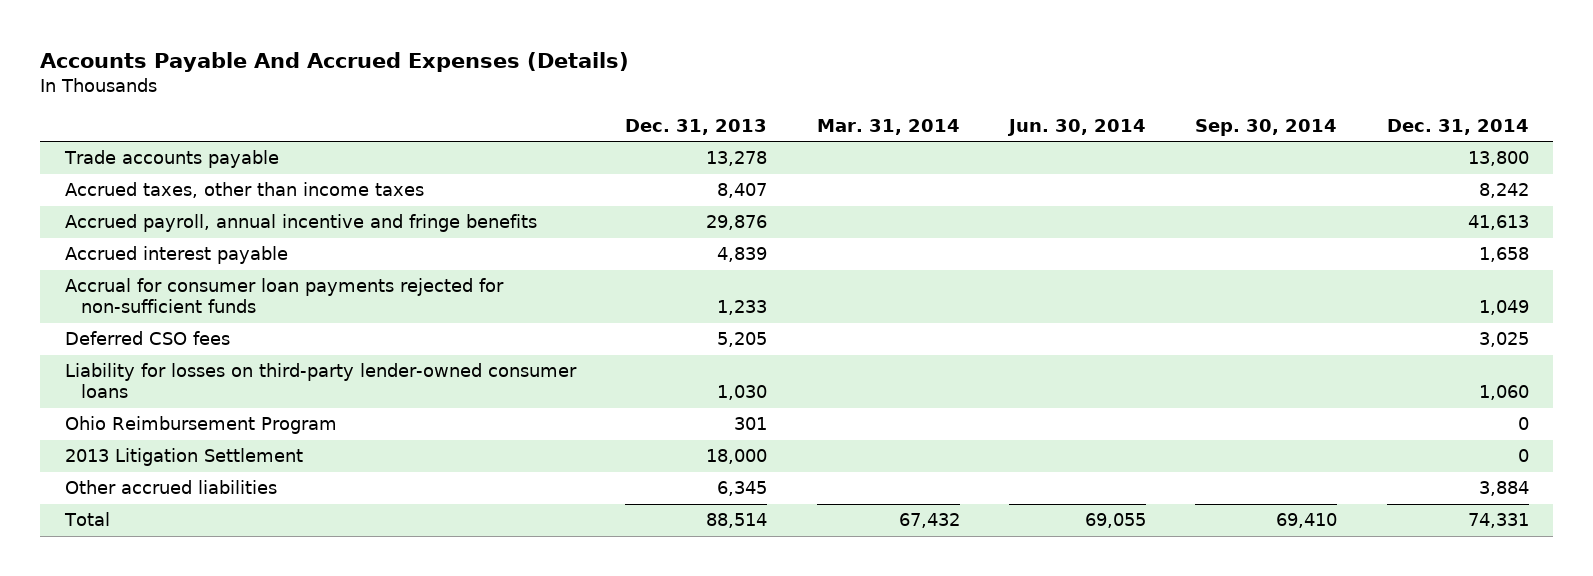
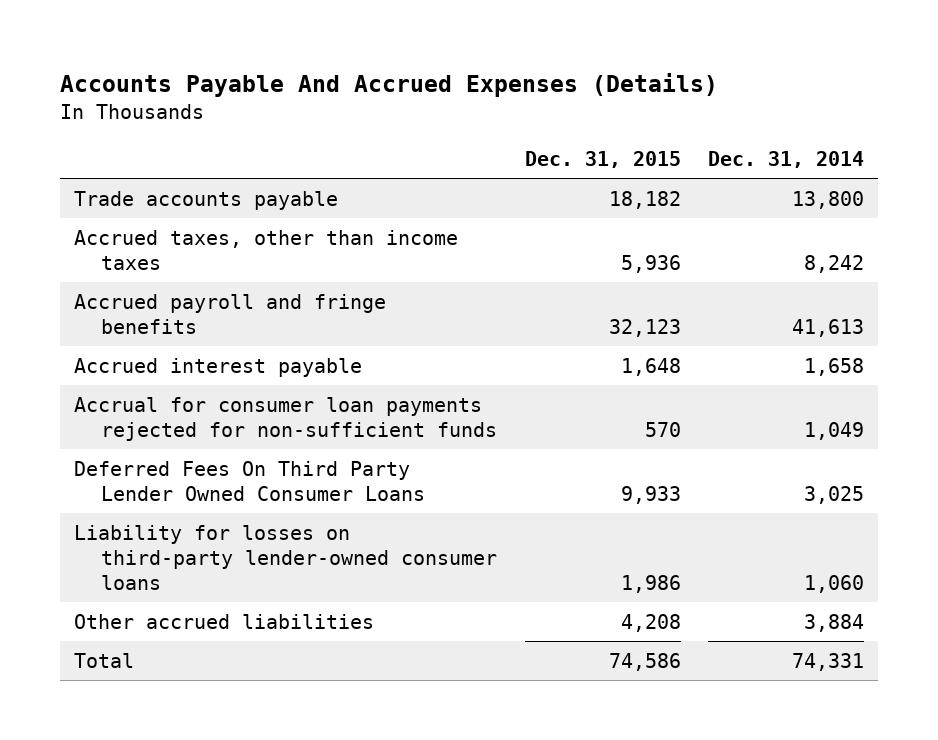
[625,119,768,136] Dec. 31, 2013 -> none
[816,119,960,136] Mar. 31, 2014 -> none
[1006,119,1146,137] Jun. 30, 2014 -> none
[1195,119,1338,137] Sep. 30, 2014 -> none
none -> [524,150,681,168] Dec. 31, 2015
[64,214,537,233] Accrued payroll, annual incentive and fringe benefits -> [74,293,387,334] Accrued payroll and fringe benefits
[64,331,230,346] Deferred CSO fees -> [74,460,426,501] Deferred Fees On Third Party Lender Owned Consumer Loans
[64,416,337,435] Ohio Reimbursement Program -> none
[64,448,303,467] 2013 Litigation Settlement -> none

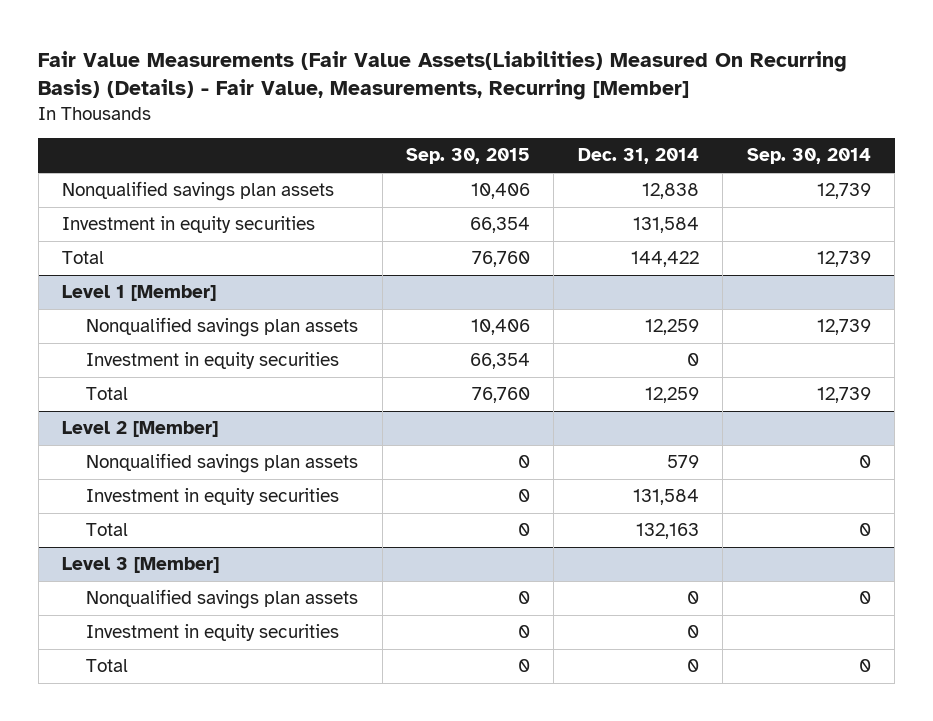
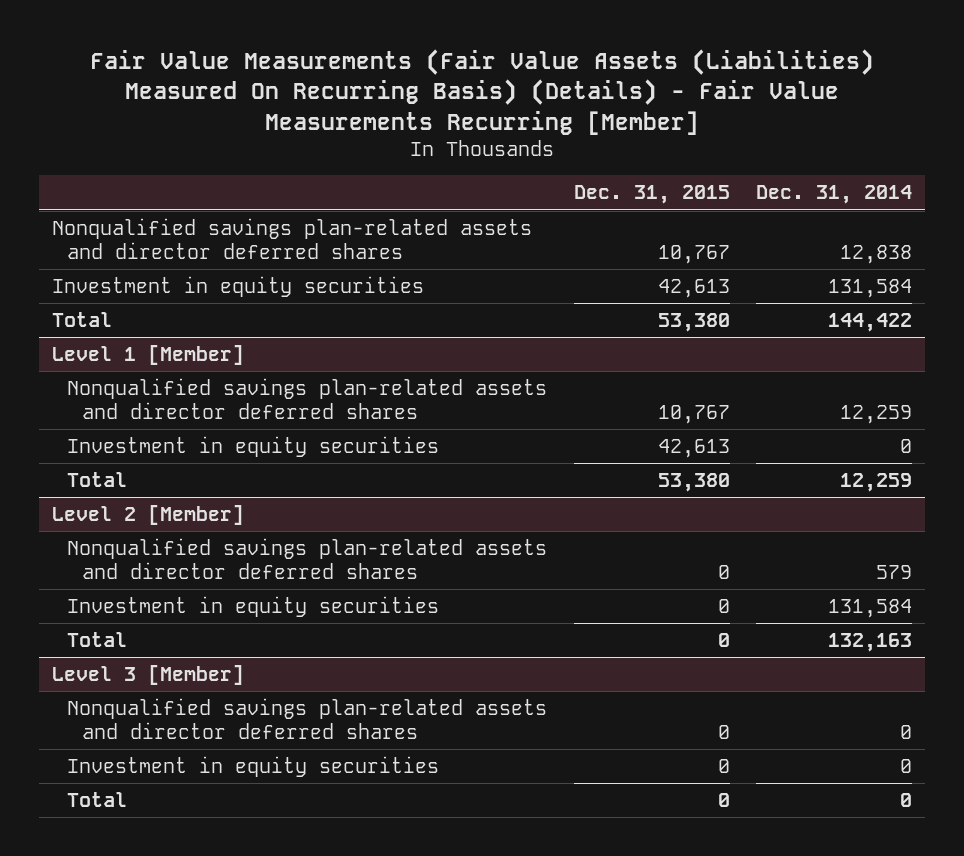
[38,50,848,101] Fair Value Measurements (Fair Value Assets(Liabilities) Measured On Recurring Basis) (Details) - Fair Value, Measurements, Recurring [Member] -> [90,49,875,135] Fair Value Measurements (Fair Value Assets (Liabilities) Measured On Recurring Basis) (Details) - Fair Value Measurements Recurring [Member]
[406,148,531,165] Sep. 30, 2015 -> none
[746,148,871,165] Sep. 30, 2014 -> none
none -> [573,185,730,205] Dec. 31, 2015
[62,181,335,202] Nonqualified savings plan assets -> [52,217,533,259] Nonqualified savings plan-related assets and director deferred shares
[86,317,359,338] Nonqualified savings plan assets -> [67,377,548,419] Nonqualified savings plan-related assets and director deferred shares
[86,453,359,474] Nonqualified savings plan assets -> [67,537,548,579] Nonqualified savings plan-related assets and director deferred shares
[86,589,359,610] Nonqualified savings plan assets -> none
none -> [67,697,548,739] Nonqualified savings plan-related assets and director deferred shares

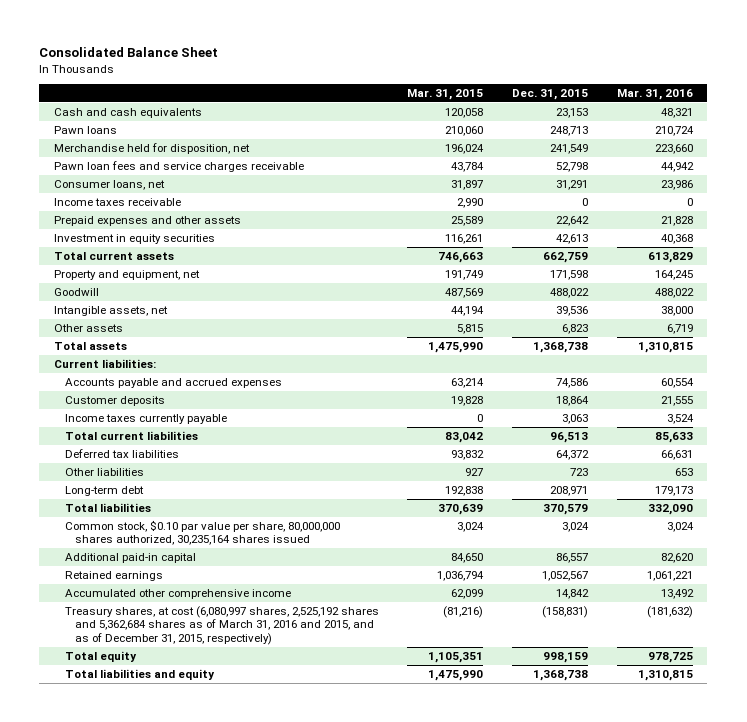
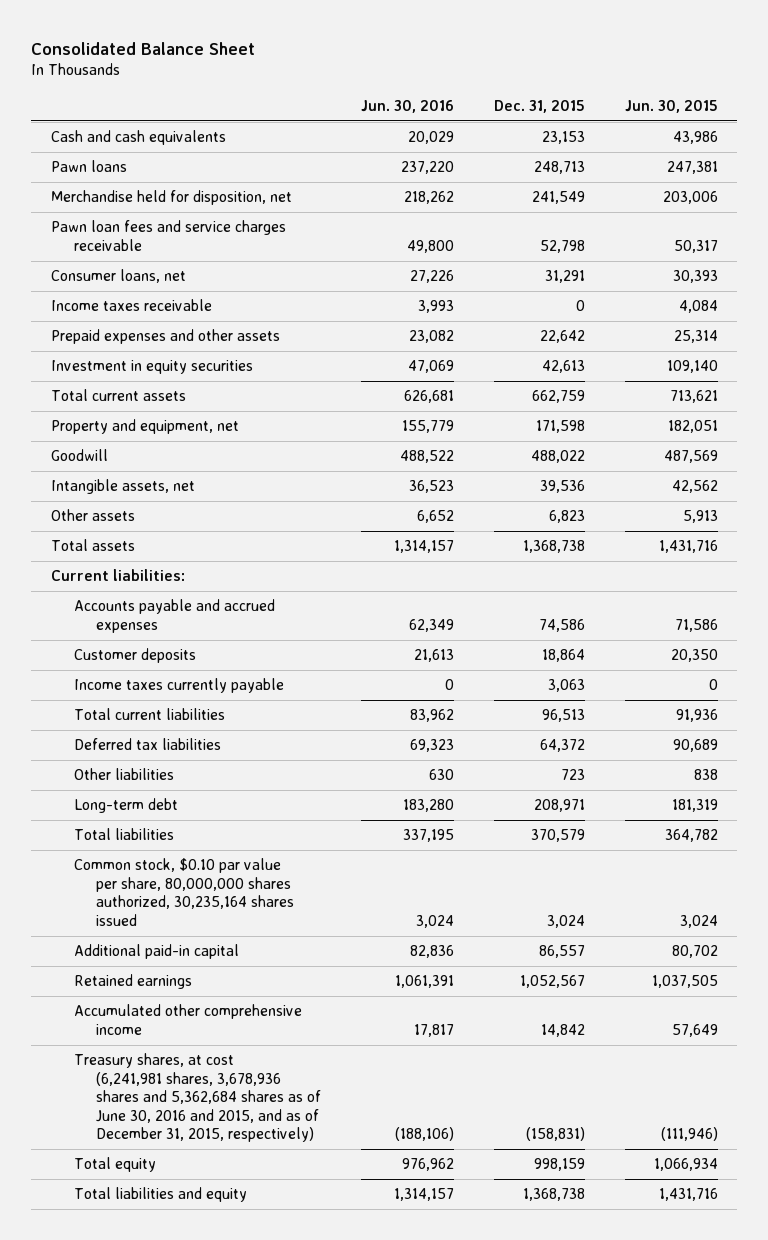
[407,88,484,100] Mar. 31, 2015 -> none
[616,88,693,100] Mar. 31, 2016 -> none
none -> [361,99,455,113] Jun. 30, 2016
none -> [624,99,718,113] Jun. 30, 2015
[64,606,379,645] Treasury shares, at cost (6,080,997 shares, 2,525,192 shares and 5,362,684 shares as of March 31, 2016 and 2015, and as of December 31, 2015, respectively) -> [73,1053,322,1143] Treasury shares, at cost (6,241,981 shares, 3,678,936 shares and 5,362,684 shares as of June 30, 2016 and 2015, and as of December 31, 2015, respectively)

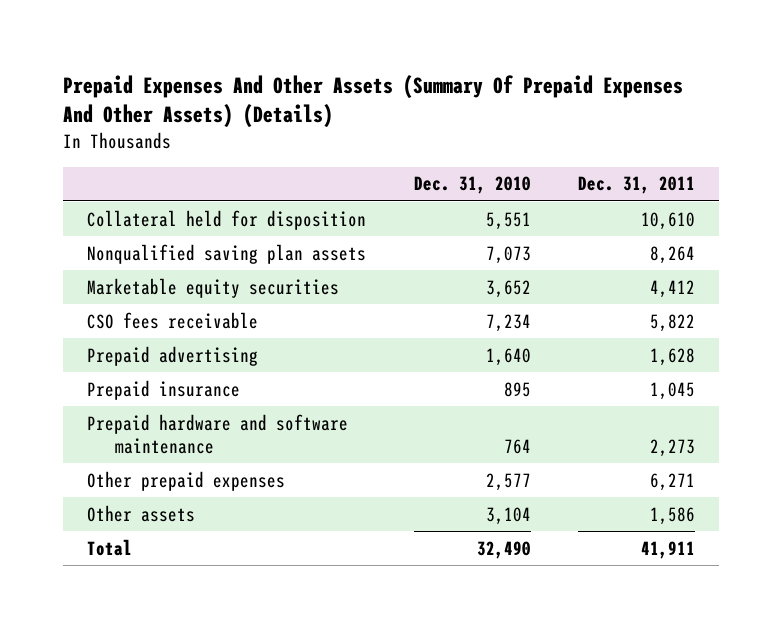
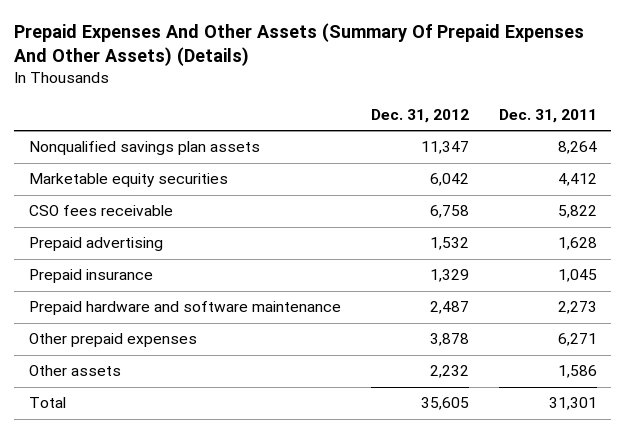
[413,176,531,195] Dec. 31, 2010 -> none
none -> [370,108,469,123] Dec. 31, 2012
[87,209,367,230] Collateral held for disposition -> none
[87,243,367,264] Nonqualified saving plan assets -> [29,141,261,156] Nonqualified savings plan assets
[641,540,696,559] 41,911 -> [548,397,597,411] 31,301

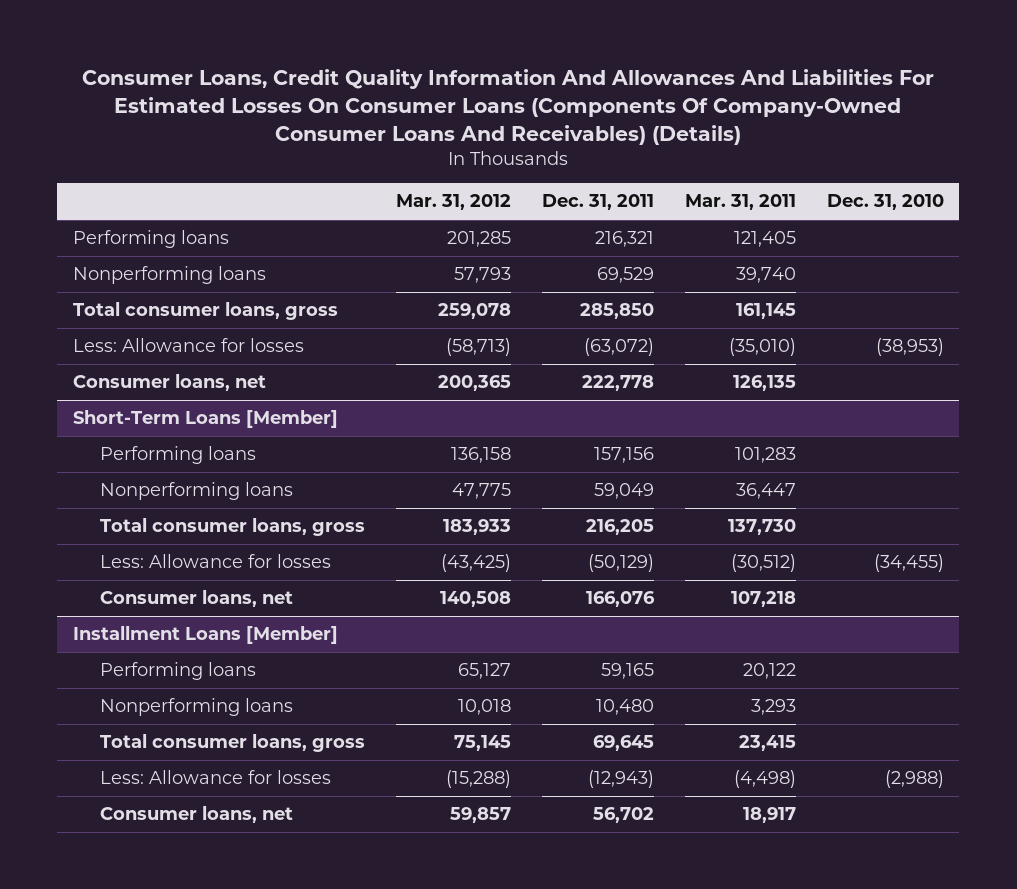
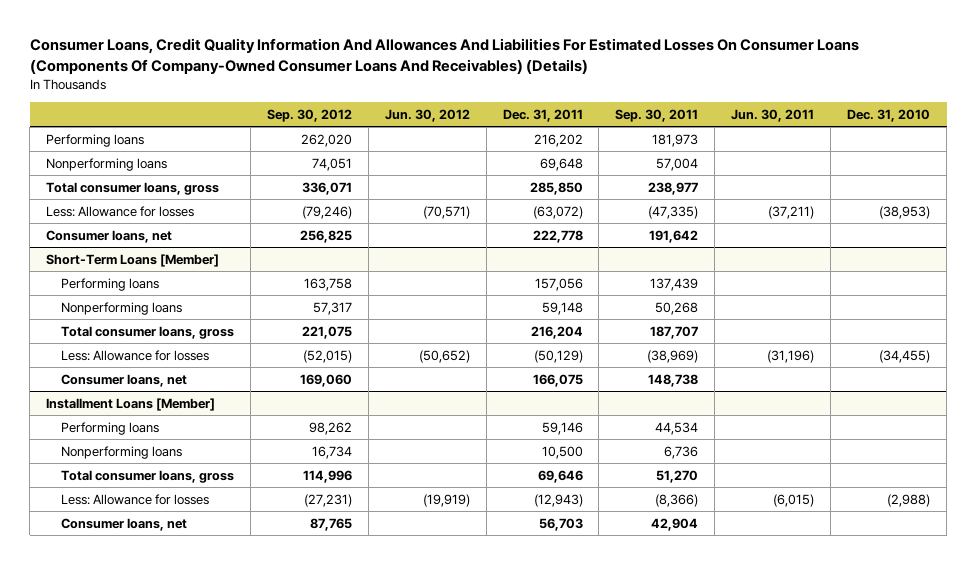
[395,194,511,211] Mar. 31, 2012 -> none
[684,194,796,211] Mar. 31, 2011 -> none
none -> [266,108,352,122] Sep. 30, 2012
none -> [384,108,470,122] Jun. 30, 2012
none -> [615,108,699,122] Sep. 30, 2011
none -> [731,108,815,122] Jun. 30, 2011
[594,231,654,248] 216,321 -> [533,133,583,147] 216,202
[596,267,654,284] 69,529 -> [539,157,583,171] 69,648
[593,447,654,464] 157,156 -> [534,277,583,291] 157,056
[593,483,654,500] 59,049 -> [541,301,583,315] 59,148
[585,519,654,536] 216,205 -> [530,325,583,339] 216,204
[585,591,655,608] 166,076 -> [532,373,583,387] 166,075
[600,663,654,680] 59,165 -> [541,421,583,435] 59,146
[595,699,654,716] 10,480 -> [541,445,583,459] 10,500
[592,735,654,752] 69,645 -> [537,469,583,483] 69,646
[592,807,654,824] 56,702 -> [538,517,583,531] 56,703

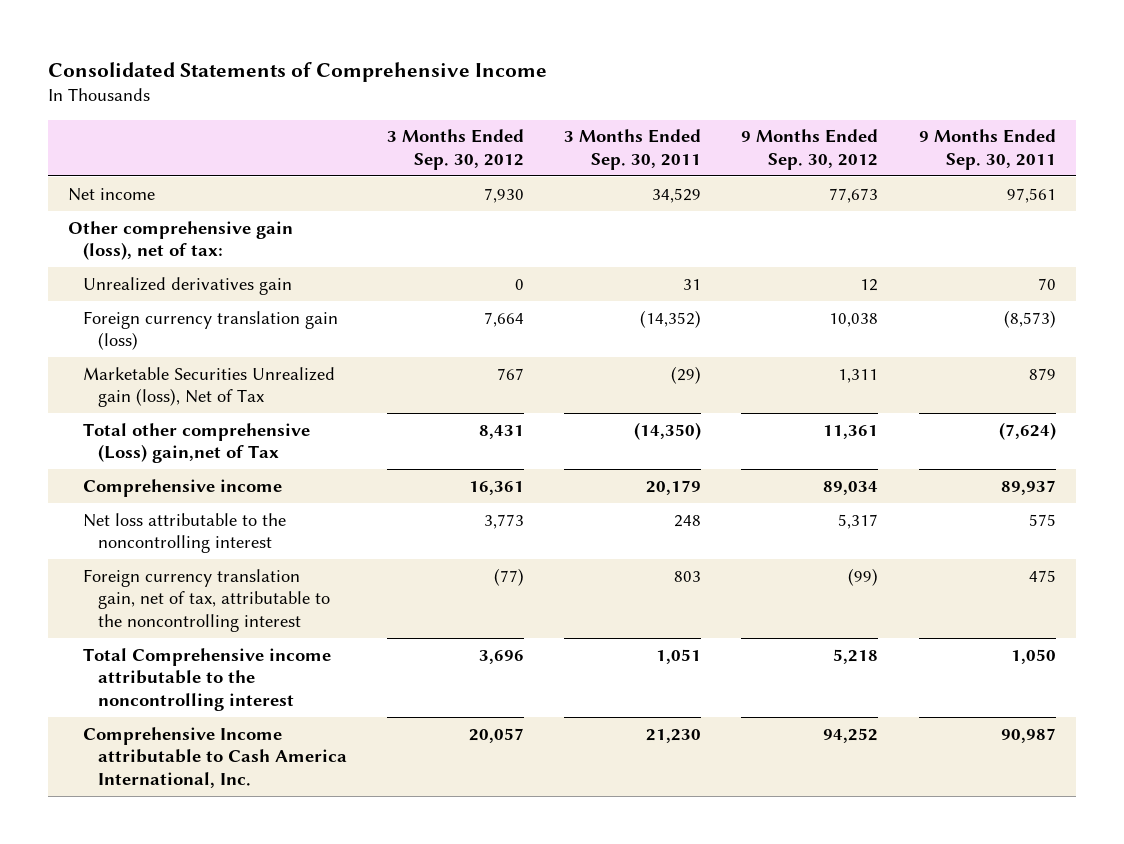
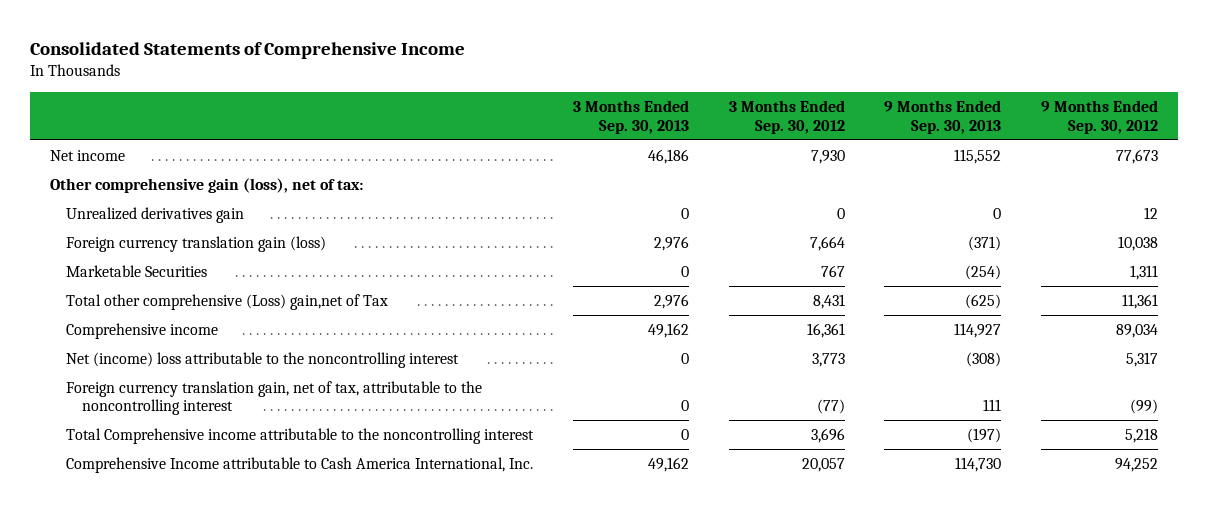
[564,129,702,170] 3 Months Ended Sep. 30, 2011 -> none
[918,129,1056,170] 9 Months Ended Sep. 30, 2011 -> none
none -> [572,99,689,134] 3 Months Ended Sep. 30, 2013
none -> [884,99,1002,134] 9 Months Ended Sep. 30, 2013
[83,366,336,408] Marketable Securities Unrealized gain (loss), Net of Tax -> [66,264,208,277] Marketable Securities
[83,512,287,554] Net loss attributable to the noncontrolling interest -> [66,351,460,368] Net (income) loss attributable to the noncontrolling interest

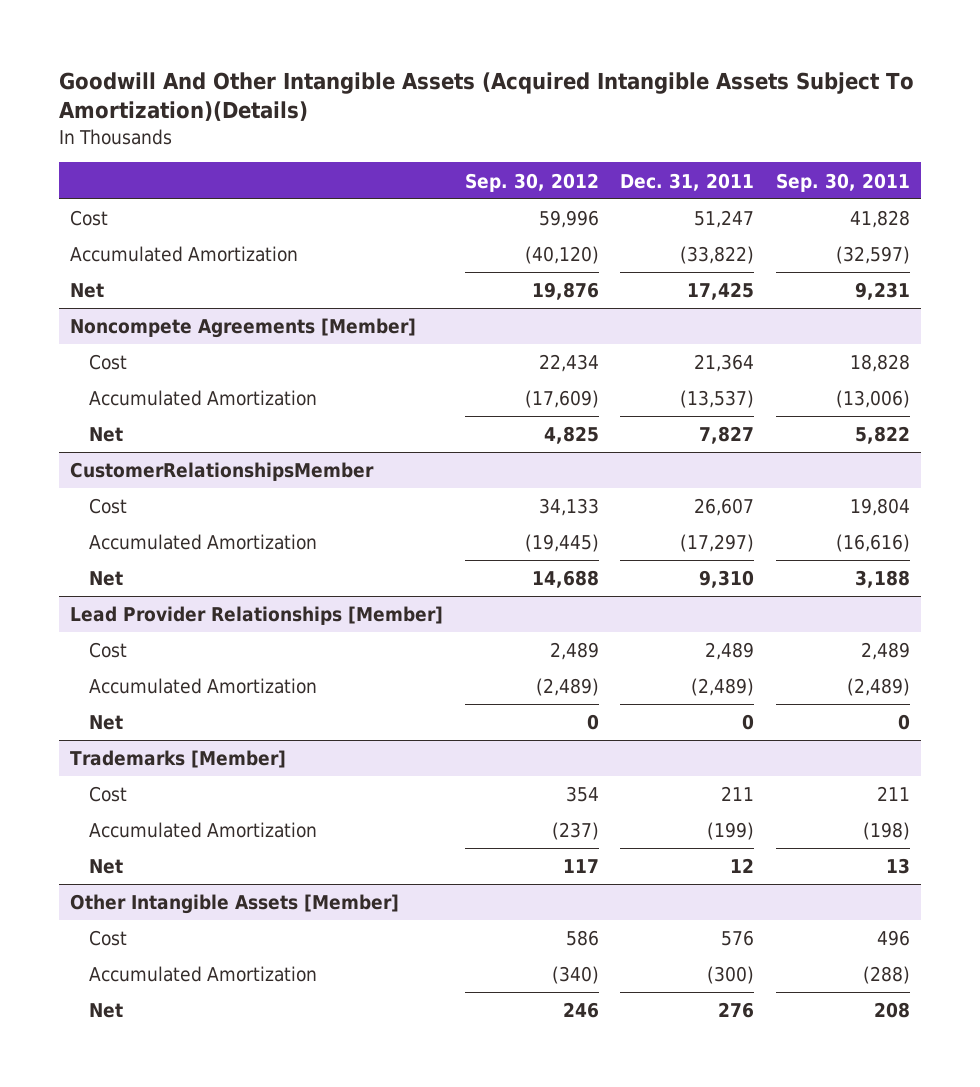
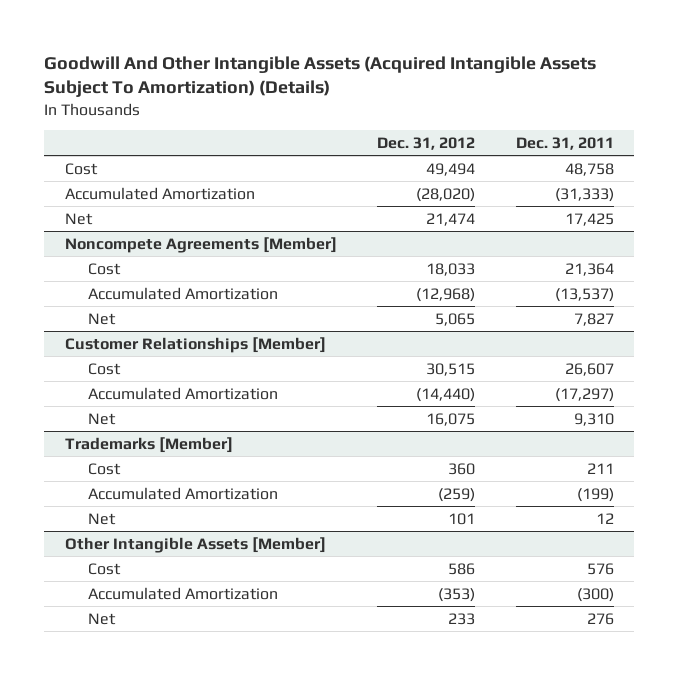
[59,71,915,122] Goodwill And Other Intangible Assets (Acquired Intangible Assets Subject To Amortization)(Details) -> [44,55,597,98] Goodwill And Other Intangible Assets (Acquired Intangible Assets Subject To Amortization) (Details)
[464,172,599,192] Sep. 30, 2012 -> none
[776,172,911,192] Sep. 30, 2011 -> none
none -> [377,136,476,150] Dec. 31, 2012
[694,210,755,229] 51,247 -> [564,162,614,176] 48,758
[680,246,755,265] (33,822) -> [554,187,614,202] (31,333)
[70,462,375,482] CustomerRelationshipsMember -> none
none -> [64,336,326,353] Customer Relationships [Member]
[70,606,444,626] Lead Provider Relationships [Member] -> none
[88,642,127,659] Cost -> none
[88,678,317,695] Accumulated Amortization -> none
[88,715,123,731] Net -> none

